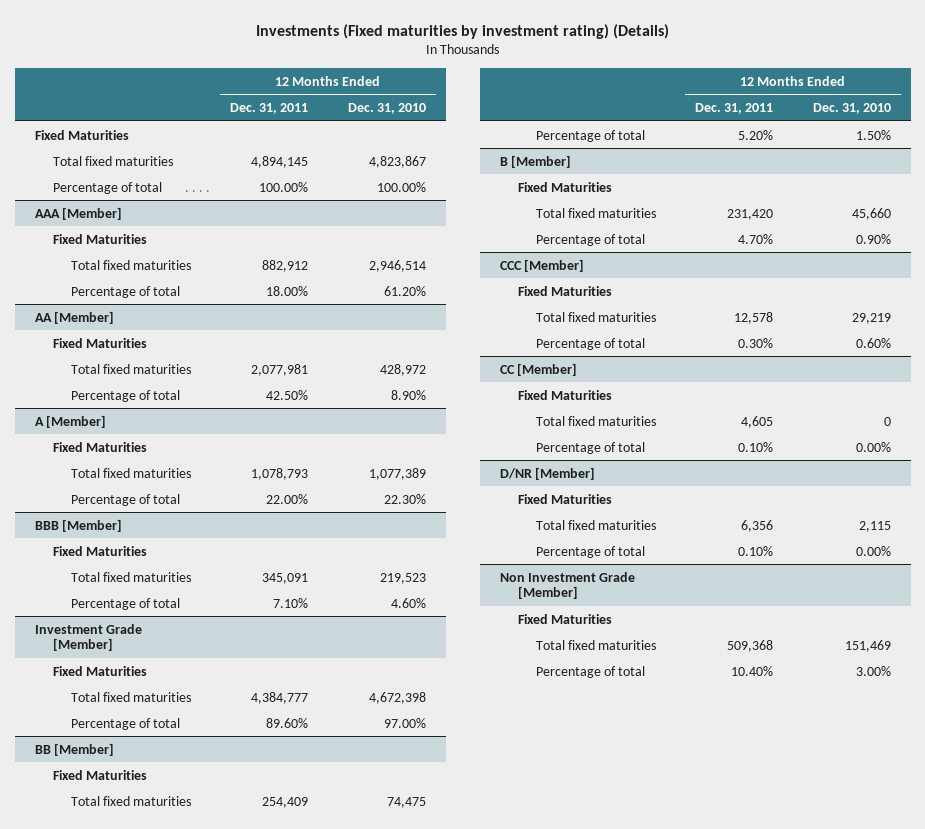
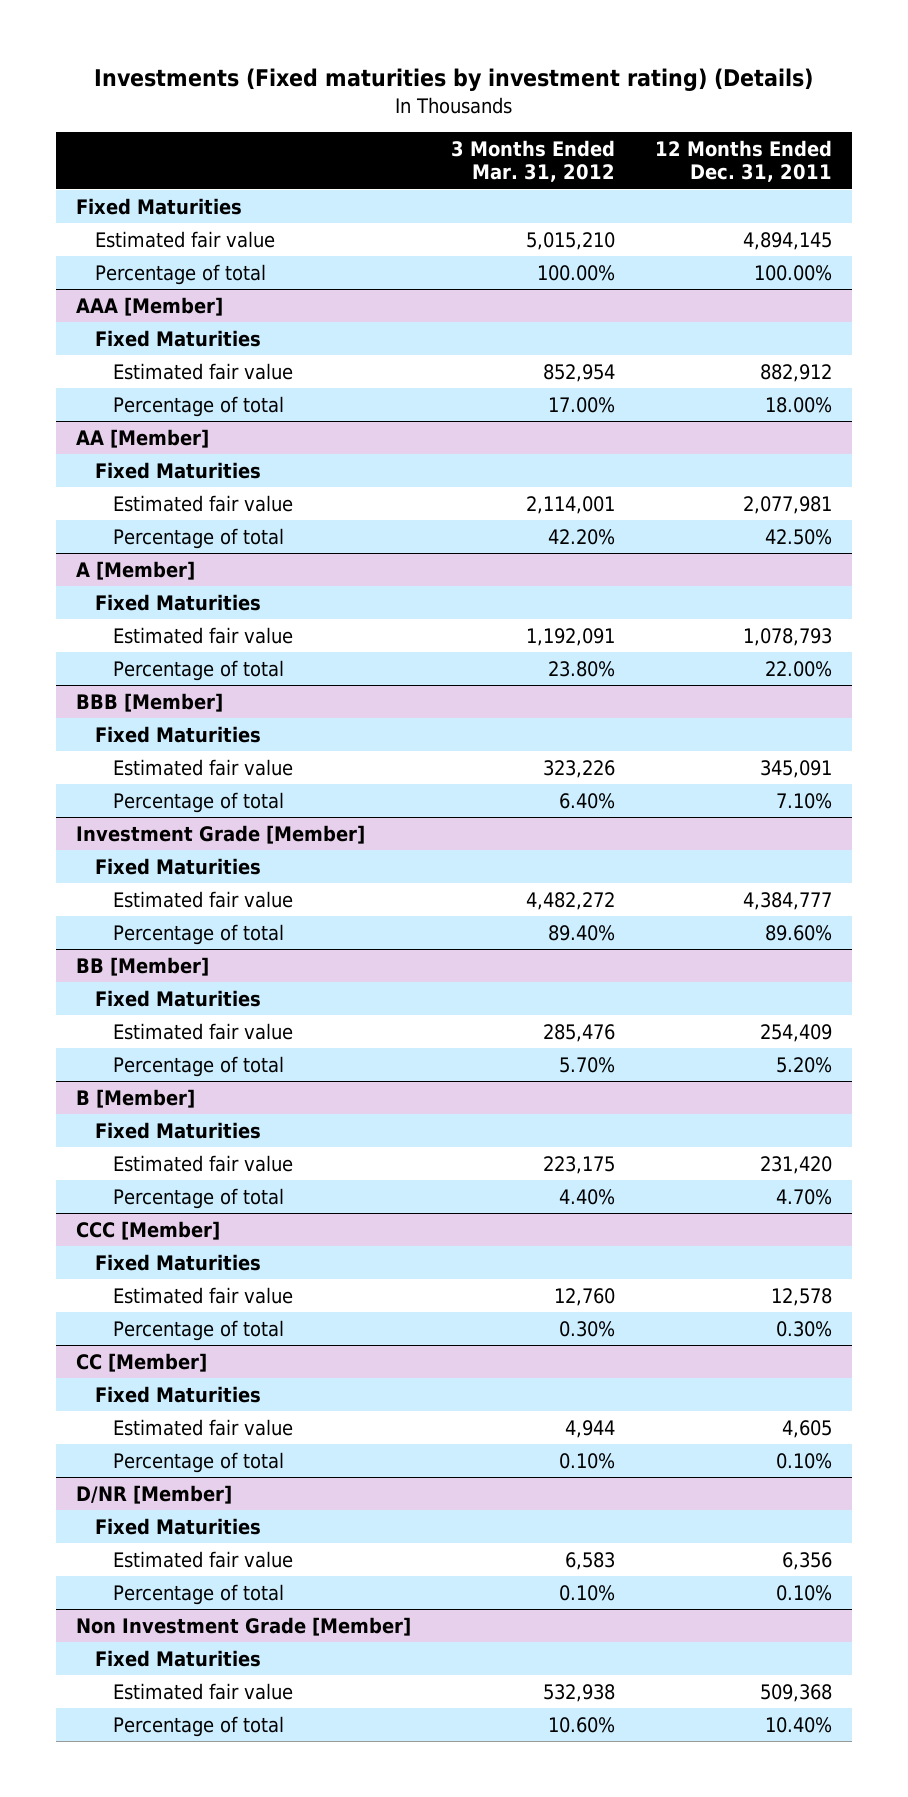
[347,102,426,114] Dec. 31, 2010 -> none
none -> [450,139,615,183] 3 Months Ended Mar. 31, 2012
[52,155,173,166] Total fixed maturities -> [94,230,275,248] Estimated fair value
[70,259,191,270] Total fixed maturities -> [113,362,294,380] Estimated fair value
[70,363,191,374] Total fixed maturities -> [113,494,294,512] Estimated fair value
[70,467,191,478] Total fixed maturities -> [113,626,294,644] Estimated fair value
[70,571,191,582] Total fixed maturities -> [113,758,294,776] Estimated fair value
[70,691,191,702] Total fixed maturities -> [113,890,294,908] Estimated fair value
[70,795,191,806] Total fixed maturities -> [113,1022,294,1040] Estimated fair value
[535,207,656,218] Total fixed maturities -> [113,1154,294,1172] Estimated fair value
[535,311,656,322] Total fixed maturities -> [113,1286,294,1304] Estimated fair value
[535,415,656,426] Total fixed maturities -> [113,1418,294,1436] Estimated fair value
[535,519,656,530] Total fixed maturities -> [113,1550,294,1568] Estimated fair value
[535,639,656,650] Total fixed maturities -> [113,1682,294,1700] Estimated fair value

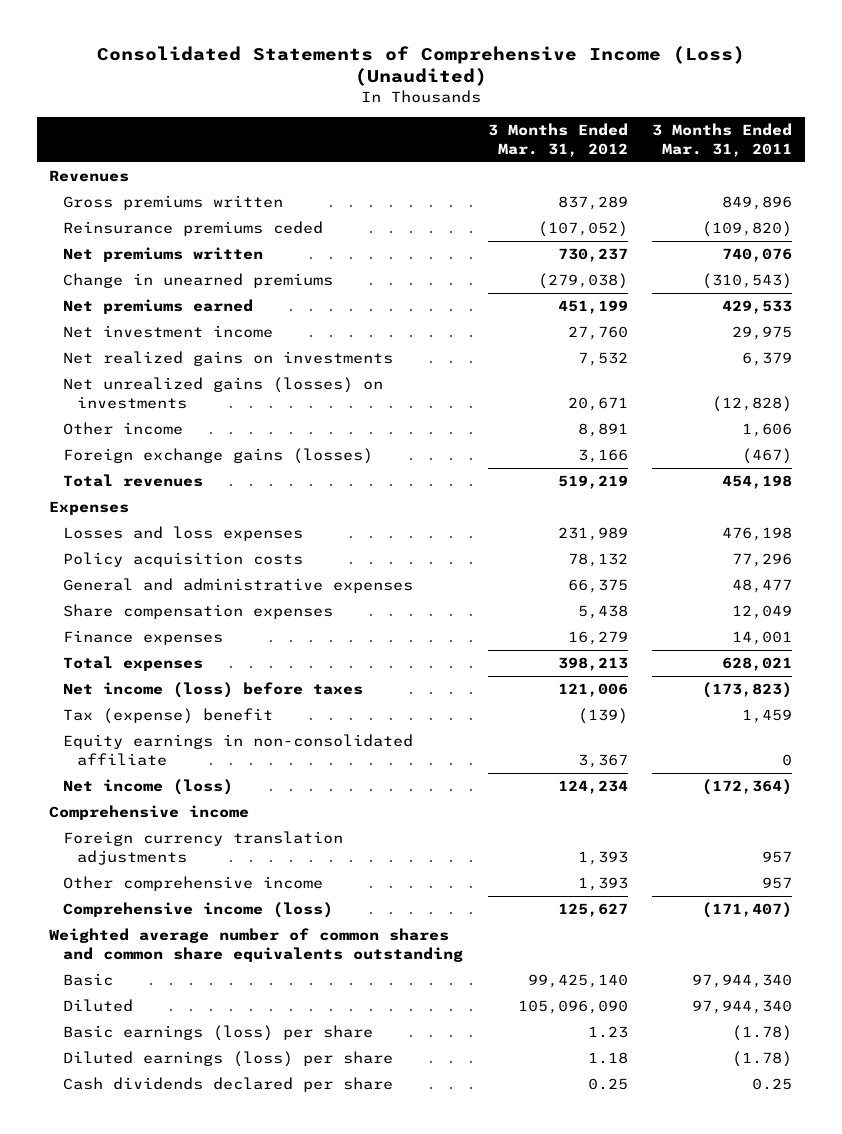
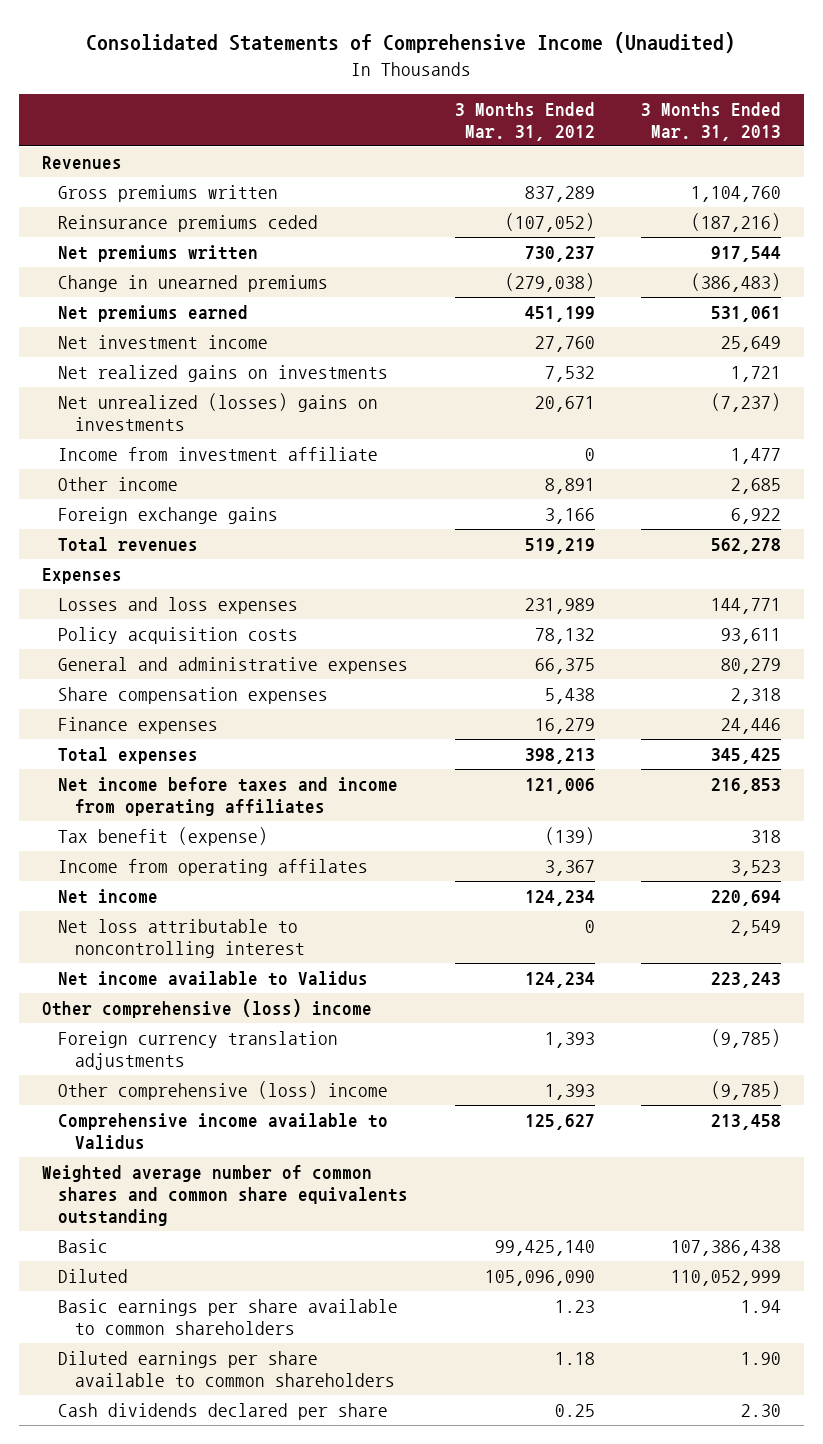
[96,45,745,87] Consolidated Statements of Comprehensive Income (Loss) (Unaudited) -> [86,32,736,54] Consolidated Statements of Comprehensive Income (Unaudited)
[652,123,793,157] 3 Months Ended Mar. 31, 2011 -> none
none -> [640,101,781,142] 3 Months Ended Mar. 31, 2013
[63,377,384,409] Net unrealized gains (losses) on investments -> [58,392,379,432] Net unrealized (losses) gains on investments
none -> [58,446,379,461] Income from investment affiliate
[63,448,374,465] Foreign exchange gains (losses) -> [58,506,279,524] Foreign exchange gains
[63,682,364,699] Net income (loss) before taxes -> [58,776,399,817] Net income before taxes and income from operating affiliates
[63,708,274,725] Tax (expense) benefit -> [58,826,269,846] Tax benefit (expense)
[63,734,414,766] Equity earnings in non-consolidated affiliate -> [58,858,369,876] Income from operating affilates
none -> [58,888,159,904] Net income
none -> [58,918,305,959] Net loss attributable to noncontrolling interest
[63,779,234,796] Net income (loss) -> [58,970,369,986] Net income available to Validus
[49,805,250,821] Comprehensive income -> [42,998,373,1018] Other comprehensive (loss) income
[63,876,324,892] Other comprehensive income -> [58,1080,389,1100] Other comprehensive (loss) income
[63,902,334,919] Comprehensive income (loss) -> [58,1112,389,1150] Comprehensive income available to Validus
[63,1025,374,1042] Basic earnings (loss) per share -> [58,1298,399,1336] Basic earnings per share available to common shareholders
[63,1051,394,1068] Diluted earnings (loss) per share -> [58,1350,395,1388] Diluted earnings per share available to common shareholders

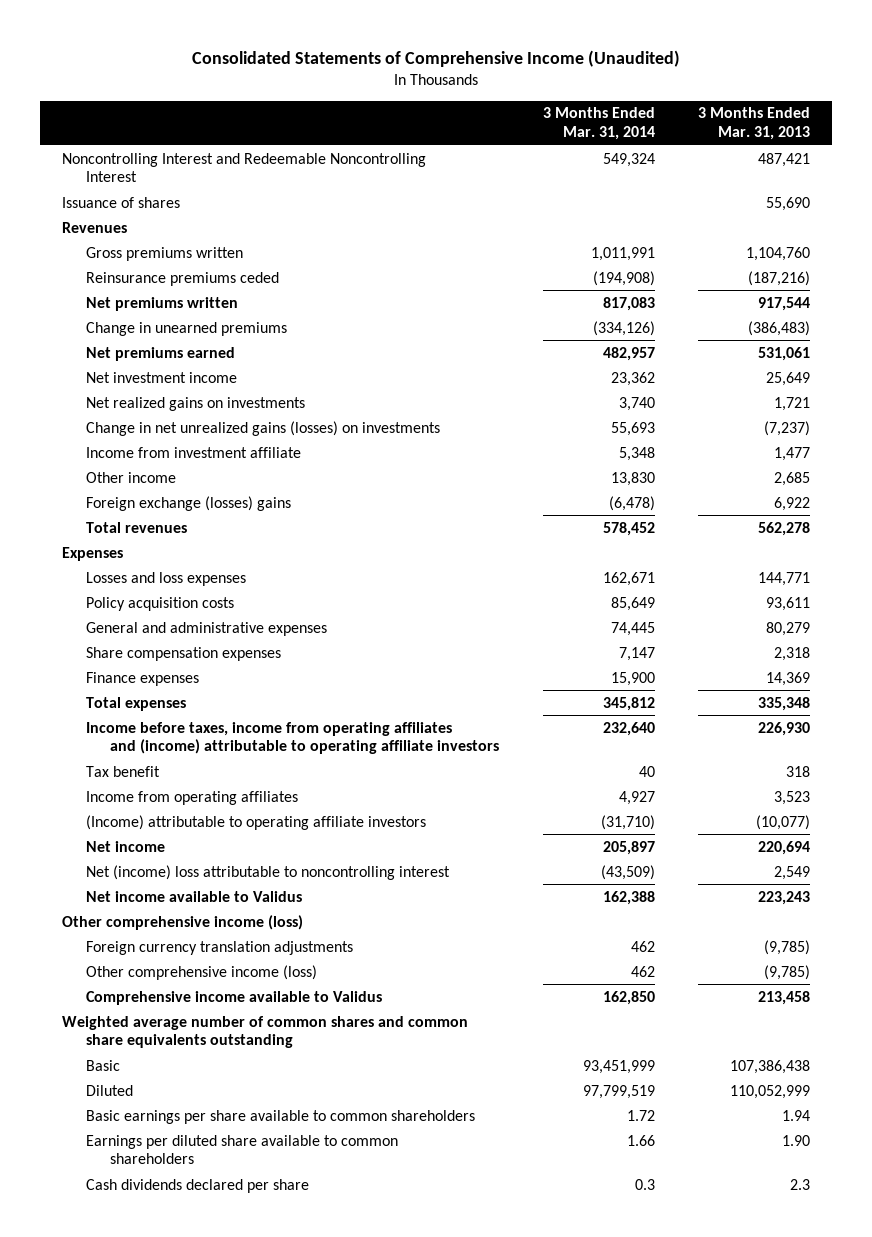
[454,101,595,142] 3 Months Ended Mar. 31, 2012 -> none
none -> [542,107,655,140] 3 Months Ended Mar. 31, 2014
none -> [61,152,426,183] Noncontrolling Interest and Redeemable Noncontrolling Interest
none -> [61,196,180,208] Issuance of shares
[58,392,379,432] Net unrealized (losses) gains on investments -> [86,420,441,436] Change in net unrealized gains (losses) on investments
[58,506,279,524] Foreign exchange gains -> [86,495,292,511] Foreign exchange (losses) gains
[720,717,781,734] 24,446 -> [766,671,811,686] 14,369
[710,747,781,764] 345,425 -> [758,696,811,711] 335,348
[58,776,399,817] Net income before taxes and income from operating affiliates -> [86,721,500,755] Income before taxes, income from operating affiliates and (income) attributable to operating affiliate investors
[710,777,781,794] 216,853 -> [758,721,811,736] 226,930
[58,826,269,846] Tax benefit (expense) -> [86,765,161,777] Tax benefit
[58,858,369,876] Income from operating affilates -> [86,790,299,805] Income from operating affiliates
none -> [86,814,427,830] (Income) attributable to operating affiliate investors
[58,918,305,959] Net loss attributable to noncontrolling interest -> [86,864,451,880] Net (income) loss attributable to noncontrolling interest
[42,998,373,1018] Other comprehensive (loss) income -> [61,914,303,930] Other comprehensive income (loss)
[58,1080,389,1100] Other comprehensive (loss) income -> [86,964,318,980] Other comprehensive income (loss)
[58,1350,395,1388] Diluted earnings per share available to common shareholders -> [86,1134,399,1165] Earnings per diluted share available to common shareholders
[740,1403,781,1417] 2.30 -> [790,1178,811,1190] 2.3

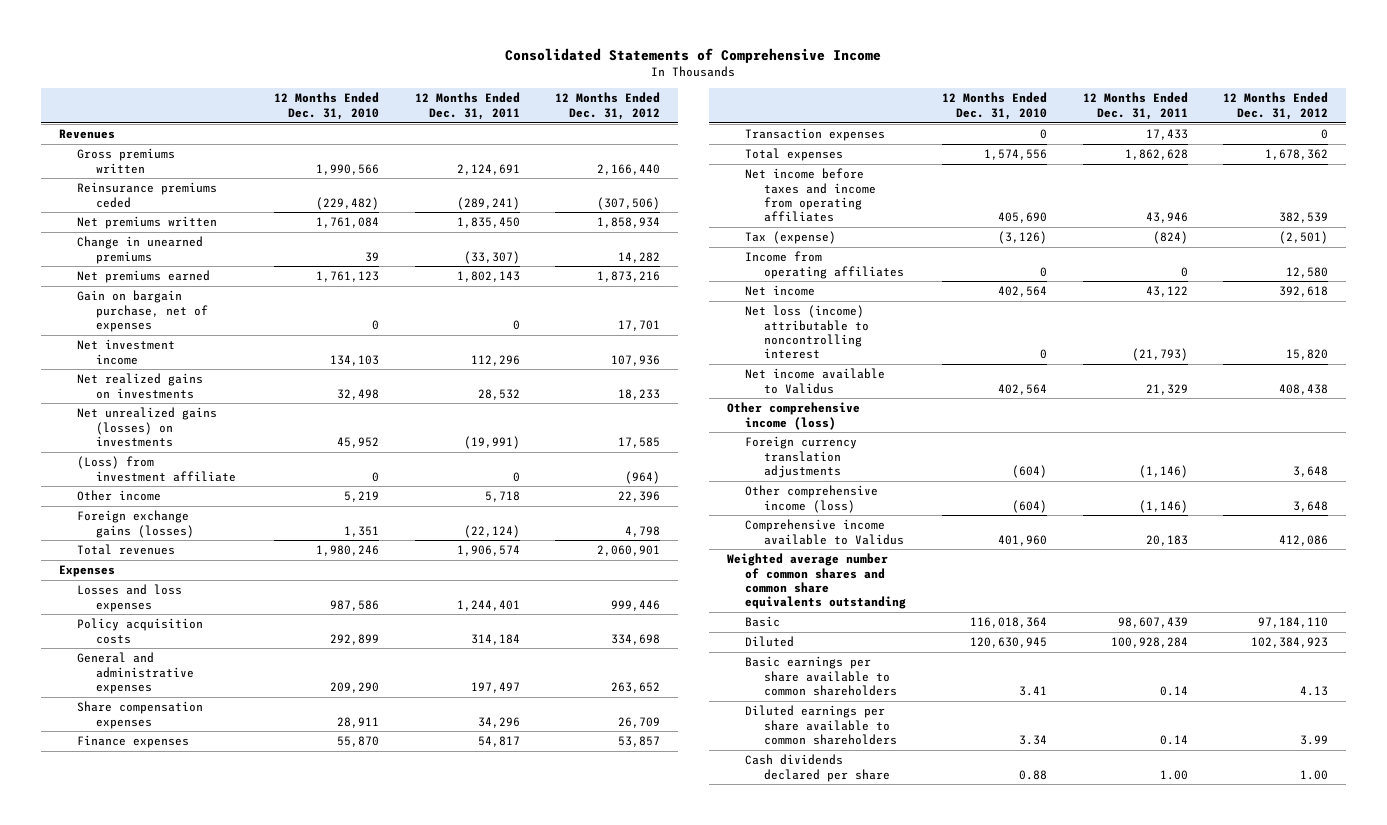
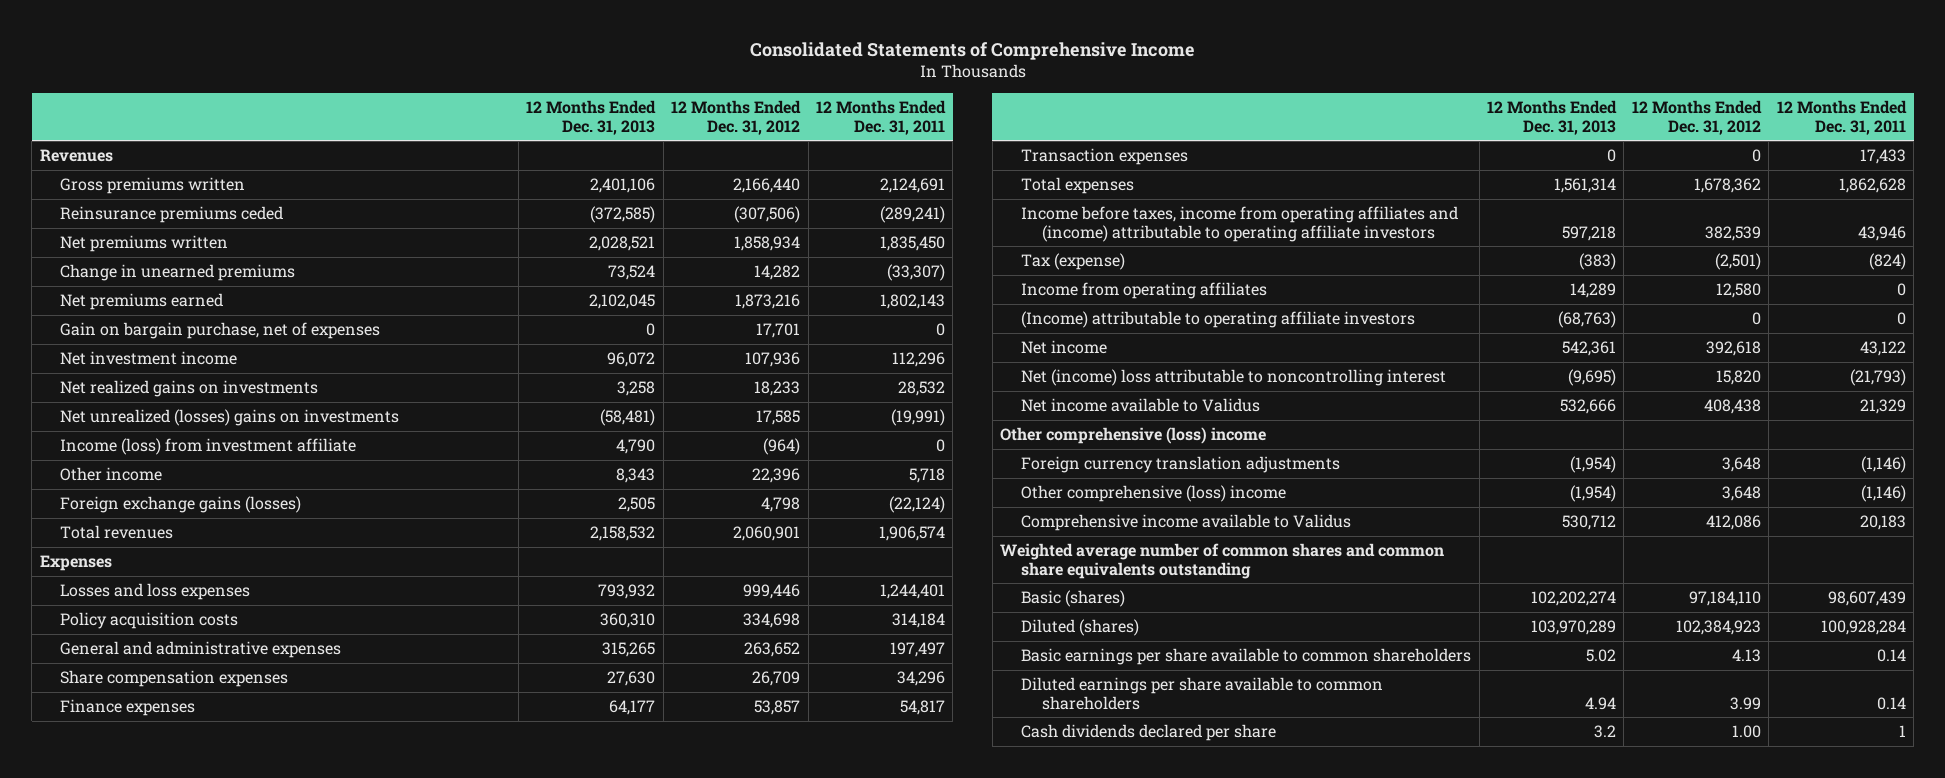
[274,92,380,120] 12 Months Ended Dec. 31, 2010 -> none
none -> [526,100,657,135] 12 Months Ended Dec. 31, 2013
[77,407,218,447] Net unrealized gains (losses) on investments -> [60,408,400,426] Net unrealized (losses) gains on investments
[77,456,237,482] (Loss) from investment affiliate -> [60,437,357,455] Income (loss) from investment affiliate
[745,168,876,223] Net income before taxes and income from operating affiliates -> [1021,205,1459,242] Income before taxes, income from operating affiliates and (income) attributable to operating affiliate investors
none -> [1021,310,1416,328] (Income) attributable to operating affiliate investors
[745,305,869,360] Net loss (income) attributable to noncontrolling interest -> [1021,368,1447,386] Net (income) loss attributable to noncontrolling interest
[726,402,860,430] Other comprehensive income (loss) -> [1000,426,1267,444] Other comprehensive (loss) income
[745,485,879,513] Other comprehensive income (loss) -> [1021,484,1287,502] Other comprehensive (loss) income
[745,616,781,628] Basic -> [1021,589,1126,607] Basic (shares)
[745,636,795,648] Diluted -> [1021,618,1140,636] Diluted (shares)
[1159,769,1188,780] 1.00 -> [1898,724,1906,737] 1

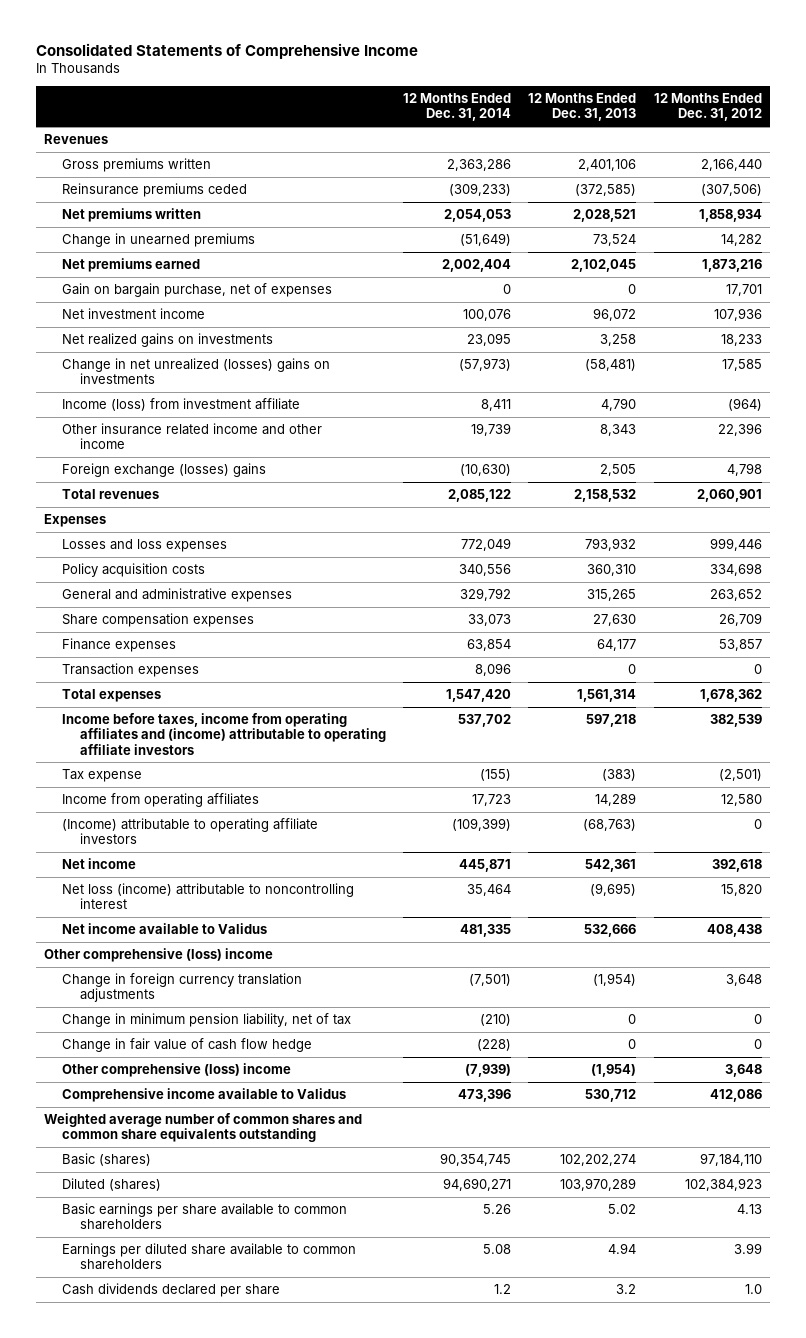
[815,100,946,135] 12 Months Ended Dec. 31, 2011 -> none
none -> [403,93,512,122] 12 Months Ended Dec. 31, 2014
[60,408,400,426] Net unrealized (losses) gains on investments -> [62,358,331,385] Change in net unrealized (losses) gains on investments
[60,466,163,481] Other income -> [62,423,323,450] Other insurance related income and other income
[60,495,302,513] Foreign exchange gains (losses) -> [62,463,267,478] Foreign exchange (losses) gains
[1021,252,1126,270] Tax (expense) -> [62,769,143,783] Tax expense
[1021,368,1447,386] Net (income) loss attributable to noncontrolling interest -> [62,883,355,910] Net loss (income) attributable to noncontrolling interest
[1021,455,1341,473] Foreign currency translation adjustments -> [62,973,303,1003] Change in foreign currency translation adjustments
none -> [62,1013,352,1028] Change in minimum pension liability, net of tax
none -> [62,1038,313,1053] Change in fair value of cash flow hedge
[1021,676,1384,710] Diluted earnings per share available to common shareholders -> [62,1243,357,1271] Earnings per diluted share available to common shareholders
[1731,724,1761,738] 1.00 -> [744,1284,762,1295] 1.0

